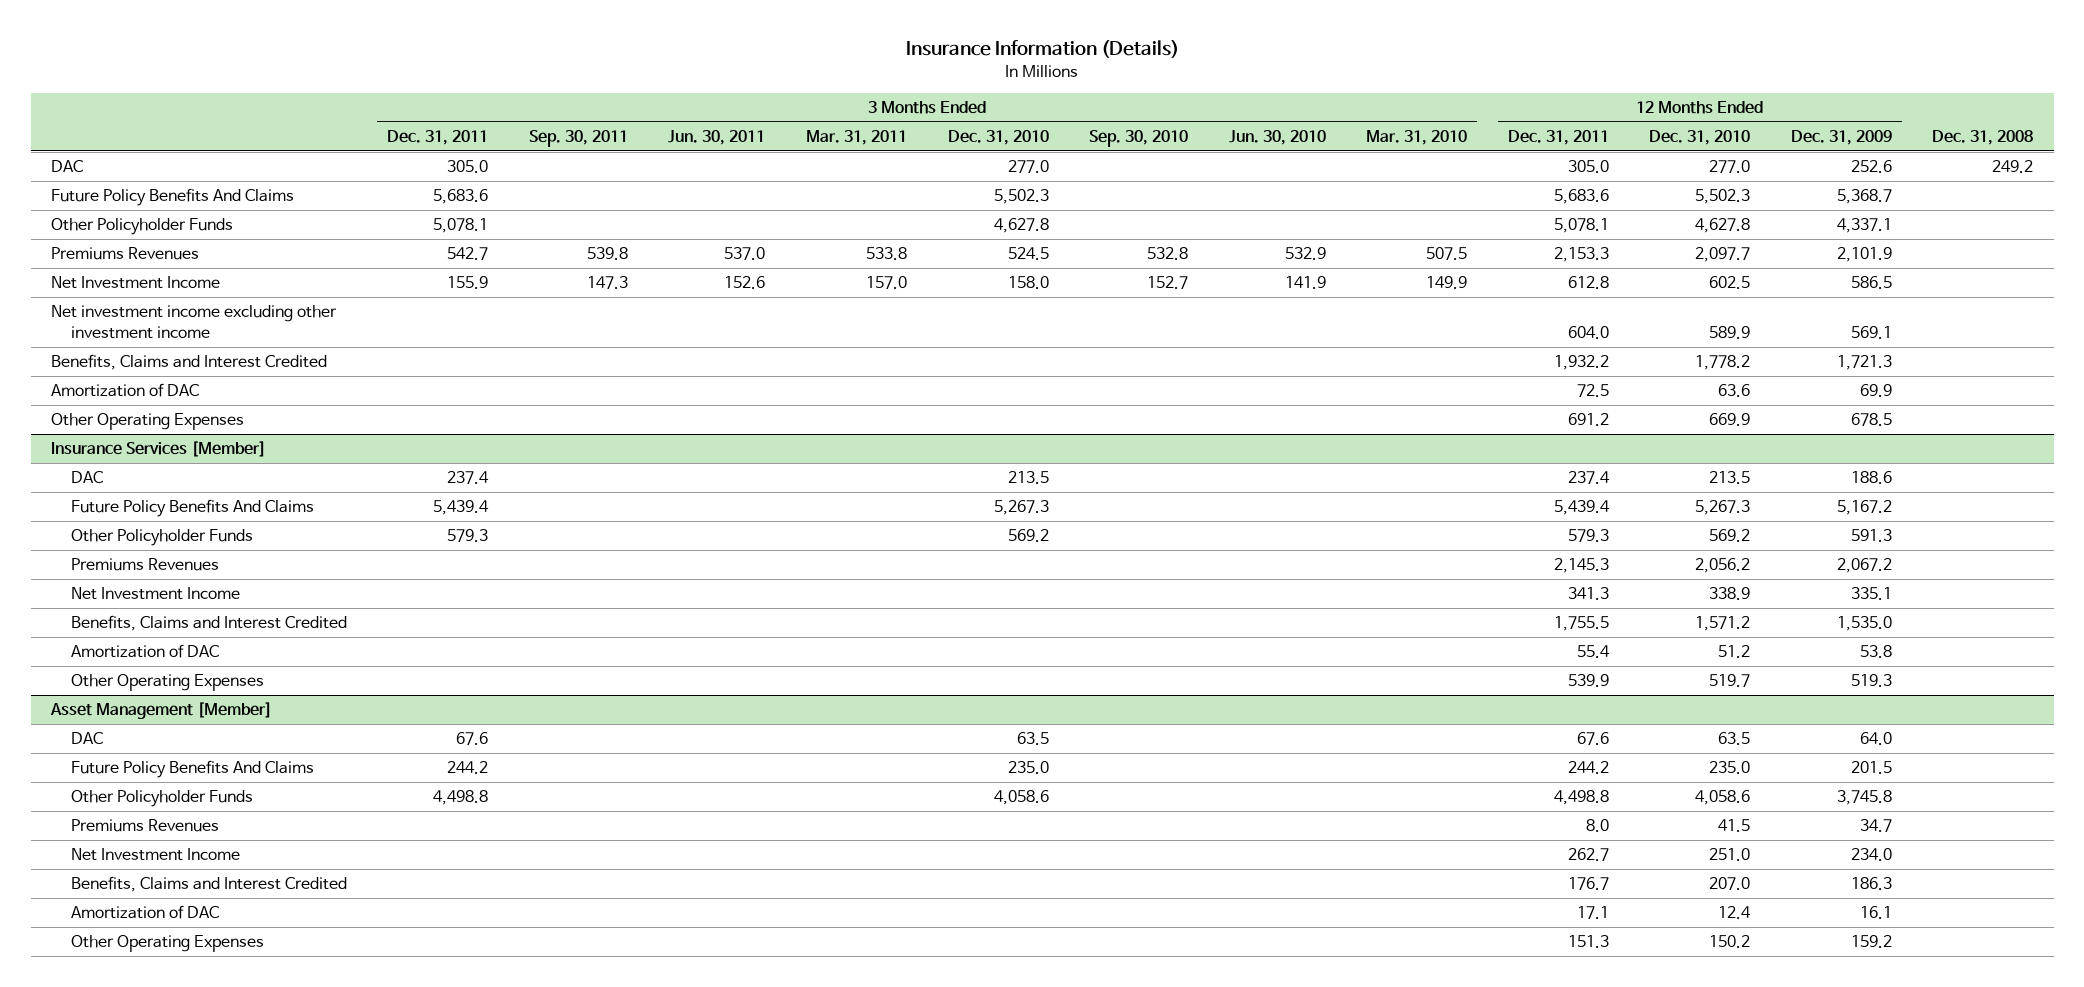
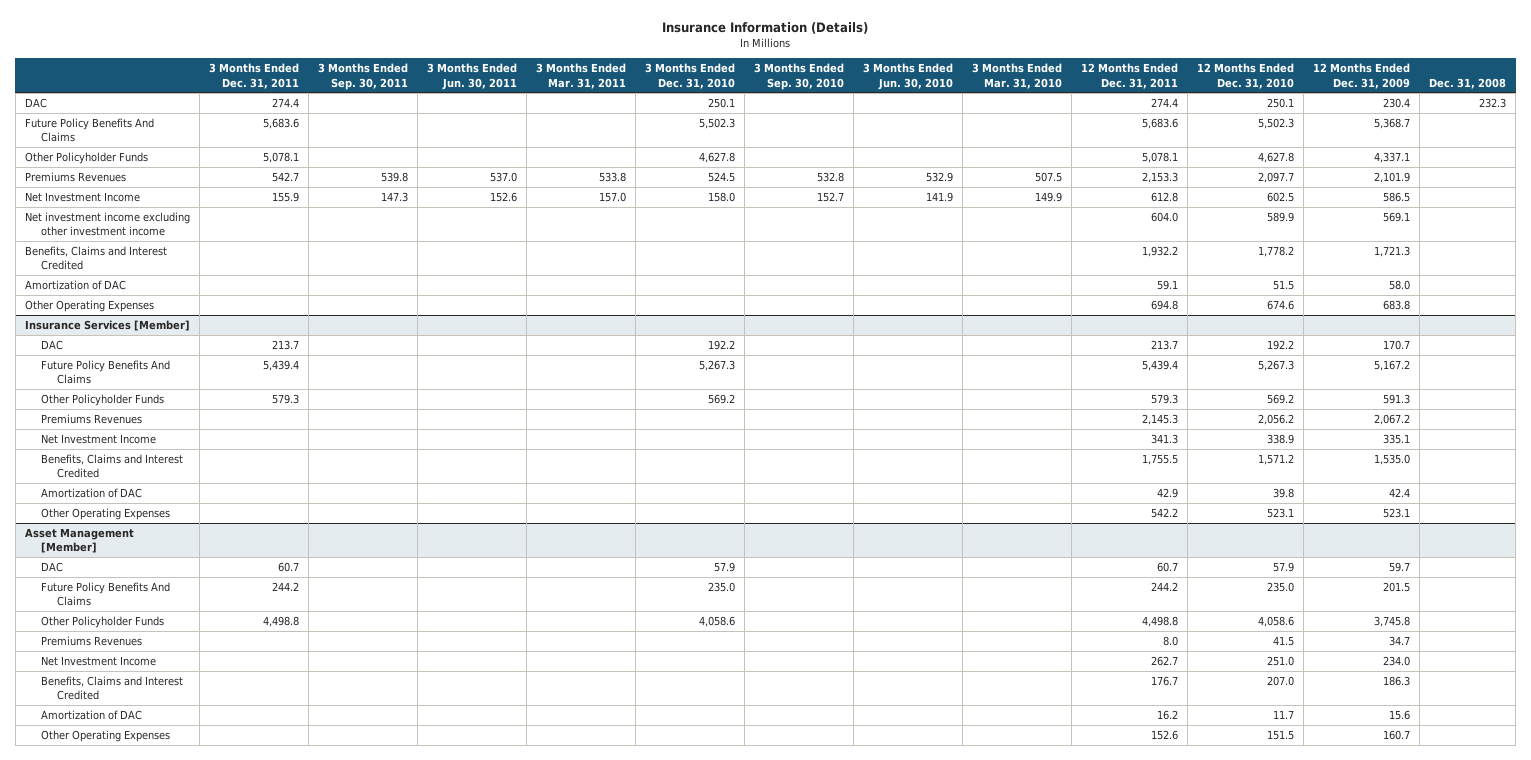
[447,160,489,174] 305.0 -> [271,97,299,107] 274.4
[1007,160,1049,174] 277.0 -> [707,97,735,108] 250.1
[1567,160,1609,174] 305.0 -> [1151,97,1179,107] 274.4
[1709,160,1751,174] 277.0 -> [1267,97,1295,108] 250.1
[1850,160,1892,174] 252.6 -> [1383,97,1411,108] 230.4
[1992,160,2034,174] 249.2 -> [1479,97,1507,108] 232.3
[1576,384,1609,398] 72.5 -> [1157,279,1179,290] 59.1
[1718,384,1751,398] 63.6 -> [1273,279,1295,290] 51.5
[1859,384,1892,398] 69.9 -> [1389,279,1411,290] 58.0
[1567,413,1609,427] 691.2 -> [1151,299,1179,310] 694.8
[1709,413,1751,427] 669.9 -> [1267,299,1295,310] 674.6
[1850,413,1892,427] 678.5 -> [1383,299,1411,310] 683.8
[447,471,490,485] 237.4 -> [271,339,299,350] 213.7
[1007,471,1049,485] 213.5 -> [707,339,735,350] 192.2
[1567,471,1610,485] 237.4 -> [1151,339,1179,350] 213.7
[1709,471,1751,485] 213.5 -> [1267,339,1295,350] 192.2
[1850,471,1892,485] 188.6 -> [1383,339,1411,350] 170.7
[1576,645,1610,659] 55.4 -> [1157,487,1179,498] 42.9
[1718,645,1751,659] 51.2 -> [1273,487,1295,498] 39.8
[1859,645,1892,659] 53.8 -> [1389,487,1411,497] 42.4
[1567,674,1609,688] 539.9 -> [1151,507,1179,518] 542.2
[1709,674,1751,688] 519.7 -> [1267,507,1295,518] 523.1
[1850,674,1892,688] 519.3 -> [1383,507,1411,518] 523.1
[456,732,489,746] 67.6 -> [277,561,299,572] 60.7
[1016,732,1049,746] 63.5 -> [713,561,735,572] 57.9
[1576,732,1609,746] 67.6 -> [1157,561,1179,572] 60.7
[1718,732,1751,746] 63.5 -> [1273,561,1295,572] 57.9
[1859,732,1892,746] 64.0 -> [1389,561,1411,572] 59.7
[1576,906,1609,920] 17.1 -> [1157,709,1179,720] 16.2
[1718,906,1752,920] 12.4 -> [1273,709,1295,719] 11.7
[1859,906,1892,920] 16.1 -> [1389,709,1411,720] 15.6
[1567,935,1609,949] 151.3 -> [1151,729,1179,740] 152.6
[1709,935,1751,949] 150.2 -> [1267,729,1295,740] 151.5
[1850,935,1892,949] 159.2 -> [1383,729,1411,740] 160.7

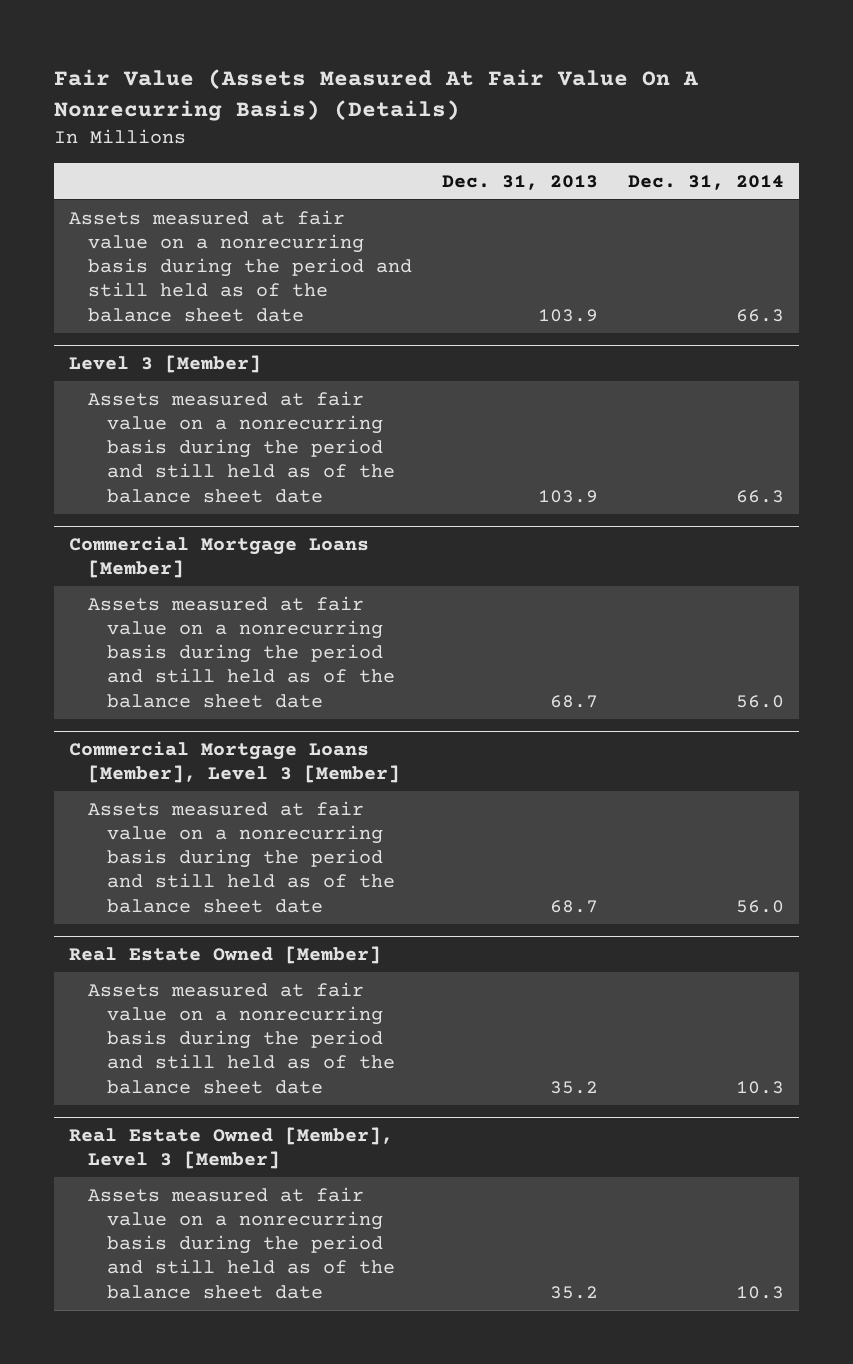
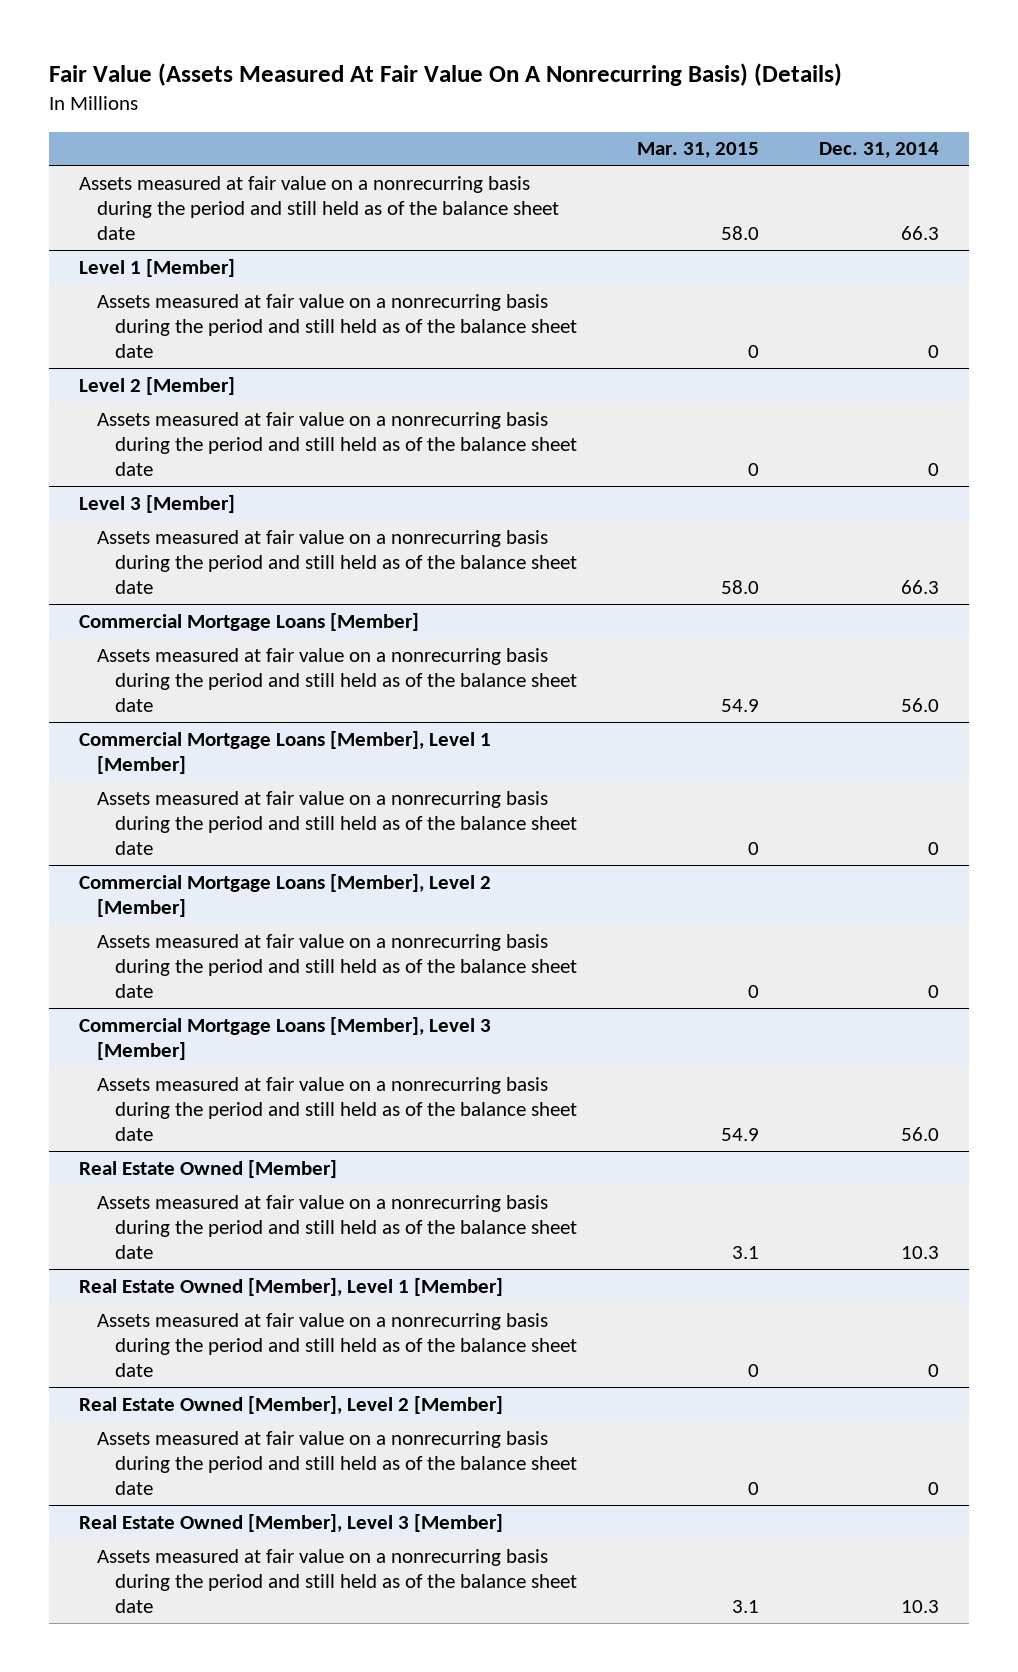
[441,174,598,190] Dec. 31, 2013 -> none
none -> [636,142,759,159] Mar. 31, 2015
none -> [78,258,235,277] Level 1 [Member]
none -> [96,293,577,359] Assets measured at fair value on a nonrecurring basis during the period and still held as of the balance sheet date
none -> [78,376,235,395] Level 2 [Member]
none -> [96,411,577,477] Assets measured at fair value on a nonrecurring basis during the period and still held as of the balance sheet date
none -> [78,730,491,775] Commercial Mortgage Loans [Member], Level 1 [Member]
none -> [96,790,577,856] Assets measured at fair value on a nonrecurring basis during the period and still held as of the balance sheet date
none -> [78,873,491,918] Commercial Mortgage Loans [Member], Level 2 [Member]
none -> [96,933,577,999] Assets measured at fair value on a nonrecurring basis during the period and still held as of the balance sheet date
none -> [78,1277,503,1296] Real Estate Owned [Member], Level 1 [Member]
none -> [96,1312,577,1378] Assets measured at fair value on a nonrecurring basis during the period and still held as of the balance sheet date
none -> [78,1395,503,1414] Real Estate Owned [Member], Level 2 [Member]
none -> [96,1430,577,1496] Assets measured at fair value on a nonrecurring basis during the period and still held as of the balance sheet date

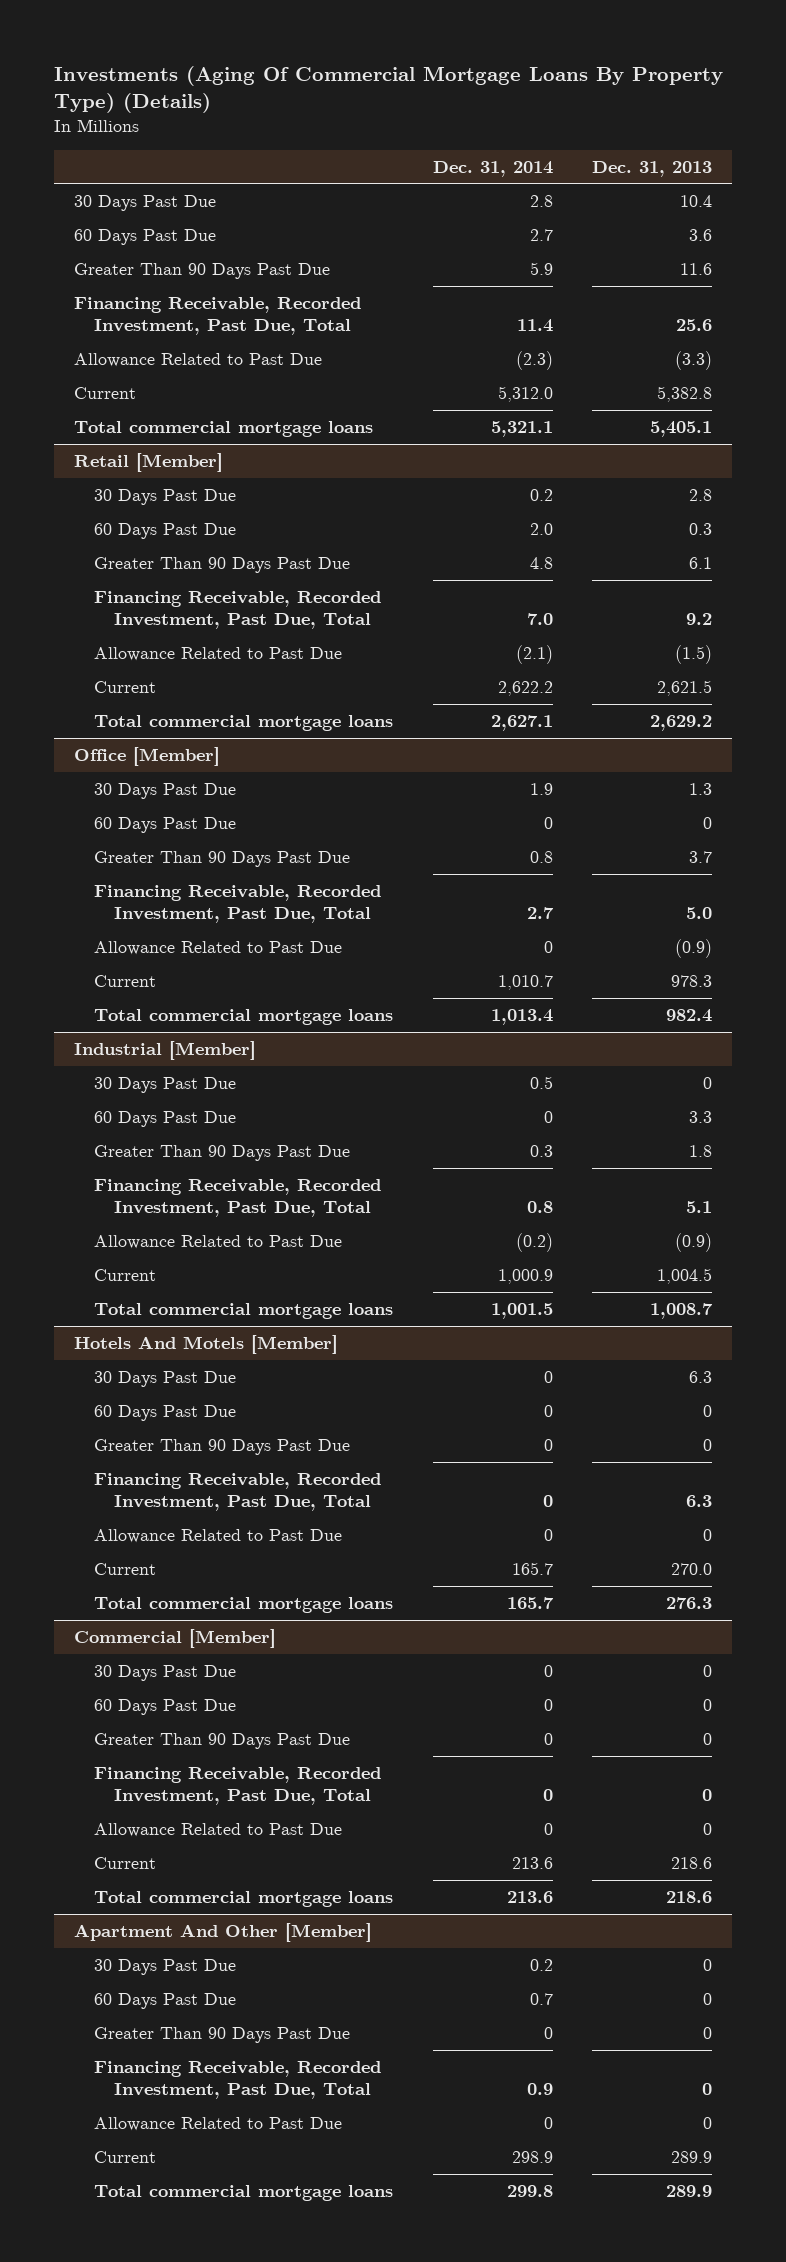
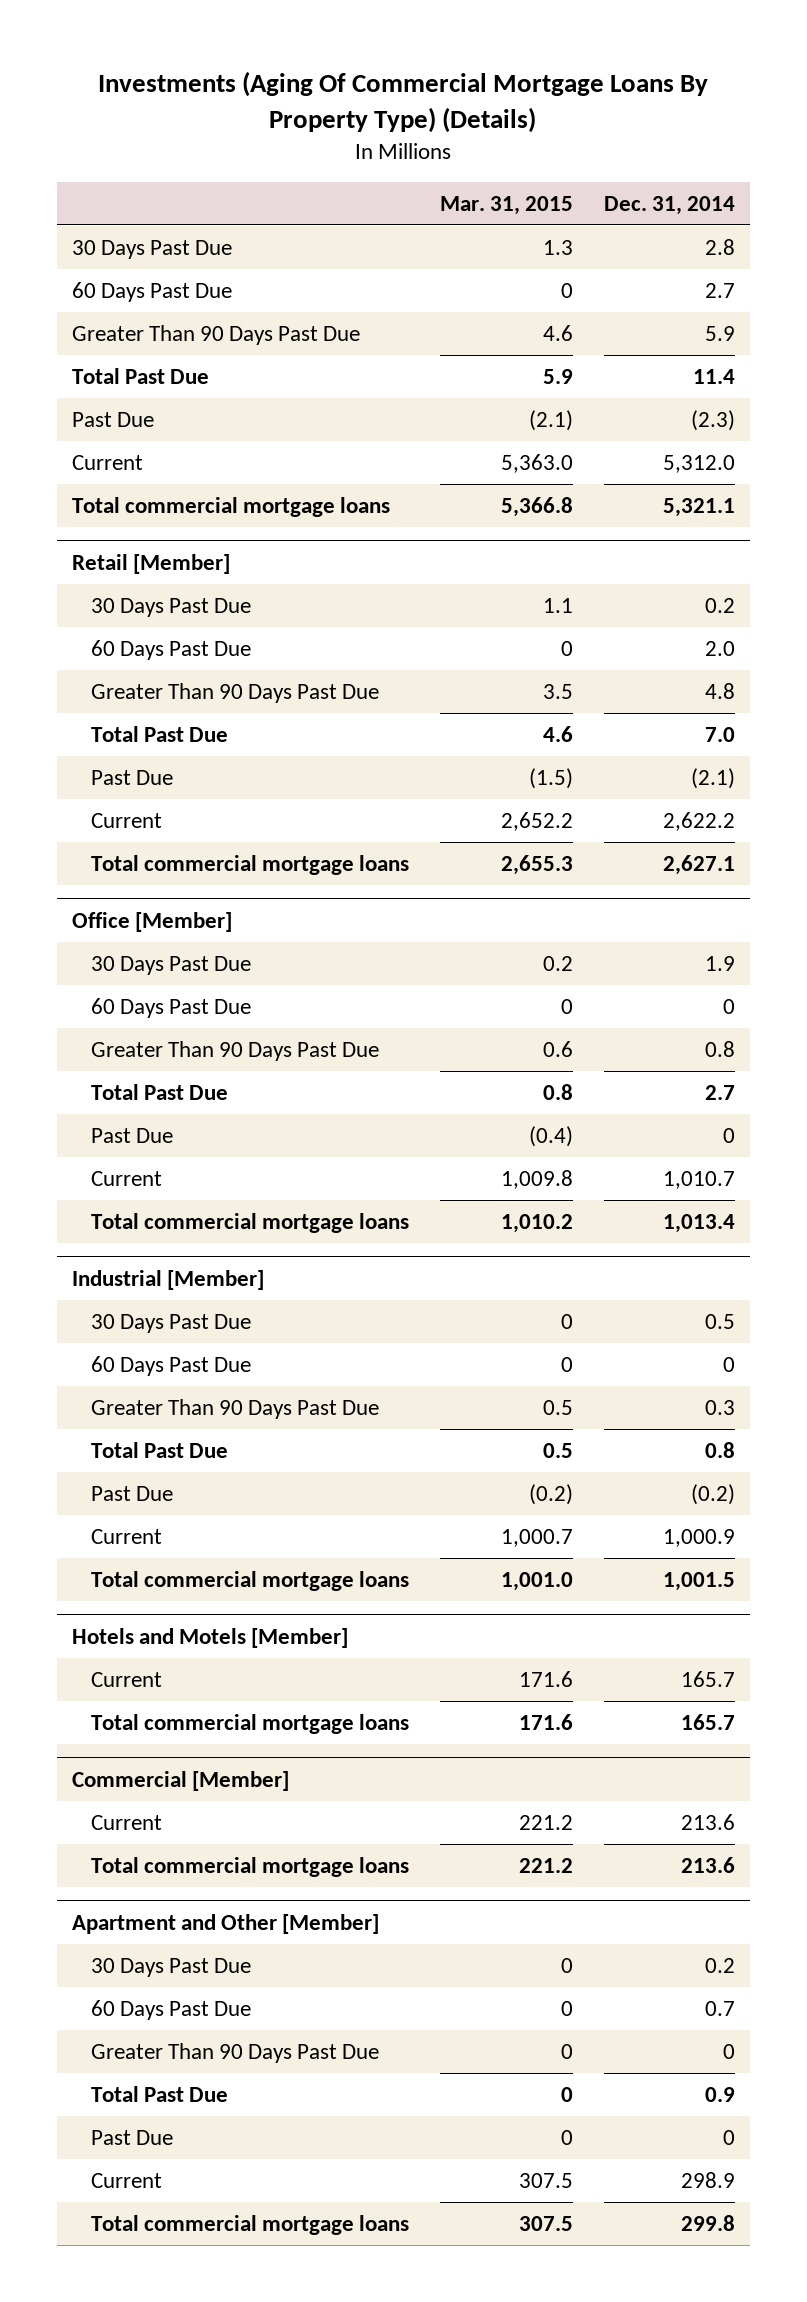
[592,160,713,177] Dec. 31, 2013 -> none
none -> [439,195,573,215] Mar. 31, 2015
[73,296,361,336] Financing Receivable, Recorded Investment, Past Due, Total -> [72,368,210,385] Total Past Due
[73,352,322,367] Allowance Related to Past Due -> [72,412,155,428] Past Due
[93,590,381,630] Financing Receivable, Recorded Investment, Past Due, Total -> [90,726,228,743] Total Past Due
[93,646,342,661] Allowance Related to Past Due -> [90,770,173,786] Past Due
[93,884,381,924] Financing Receivable, Recorded Investment, Past Due, Total -> [90,1084,228,1101] Total Past Due
[93,940,342,955] Allowance Related to Past Due -> [90,1128,173,1144] Past Due
[93,1178,381,1218] Financing Receivable, Recorded Investment, Past Due, Total -> [90,1442,228,1459] Total Past Due
[93,1234,342,1249] Allowance Related to Past Due -> [90,1486,173,1502] Past Due
[93,1370,236,1387] 30 Days Past Due -> none
[93,1404,236,1421] 60 Days Past Due -> none
[93,1438,350,1455] Greater Than 90 Days Past Due -> none
[93,1472,381,1512] Financing Receivable, Recorded Investment, Past Due, Total -> none
[93,1528,342,1543] Allowance Related to Past Due -> none
[73,1334,338,1354] Hotels And Motels [Member] -> [72,1627,349,1648] Hotels and Motels [Member]
[93,1664,236,1681] 30 Days Past Due -> none
[93,1698,236,1715] 60 Days Past Due -> none
[93,1732,350,1749] Greater Than 90 Days Past Due -> none
[93,1766,381,1806] Financing Receivable, Recorded Investment, Past Due, Total -> none
[93,1822,342,1837] Allowance Related to Past Due -> none
[73,1922,372,1942] Apartment And Other [Member] -> [72,1913,380,1934] Apartment and Other [Member]
[93,2060,381,2100] Financing Receivable, Recorded Investment, Past Due, Total -> [90,2086,228,2103] Total Past Due
[93,2116,342,2131] Allowance Related to Past Due -> [90,2130,173,2146] Past Due

